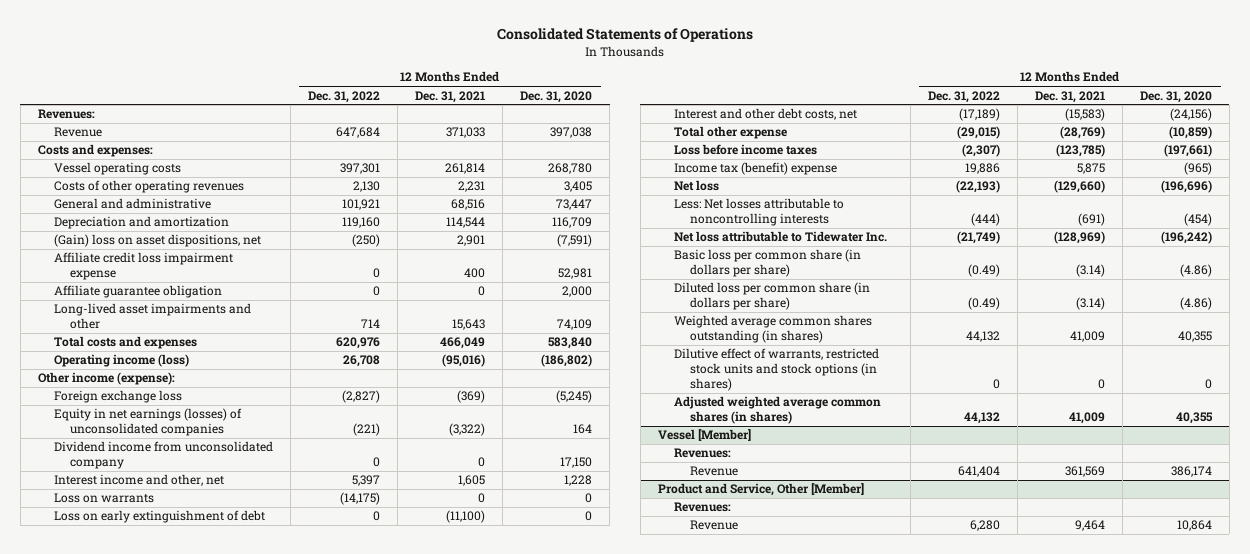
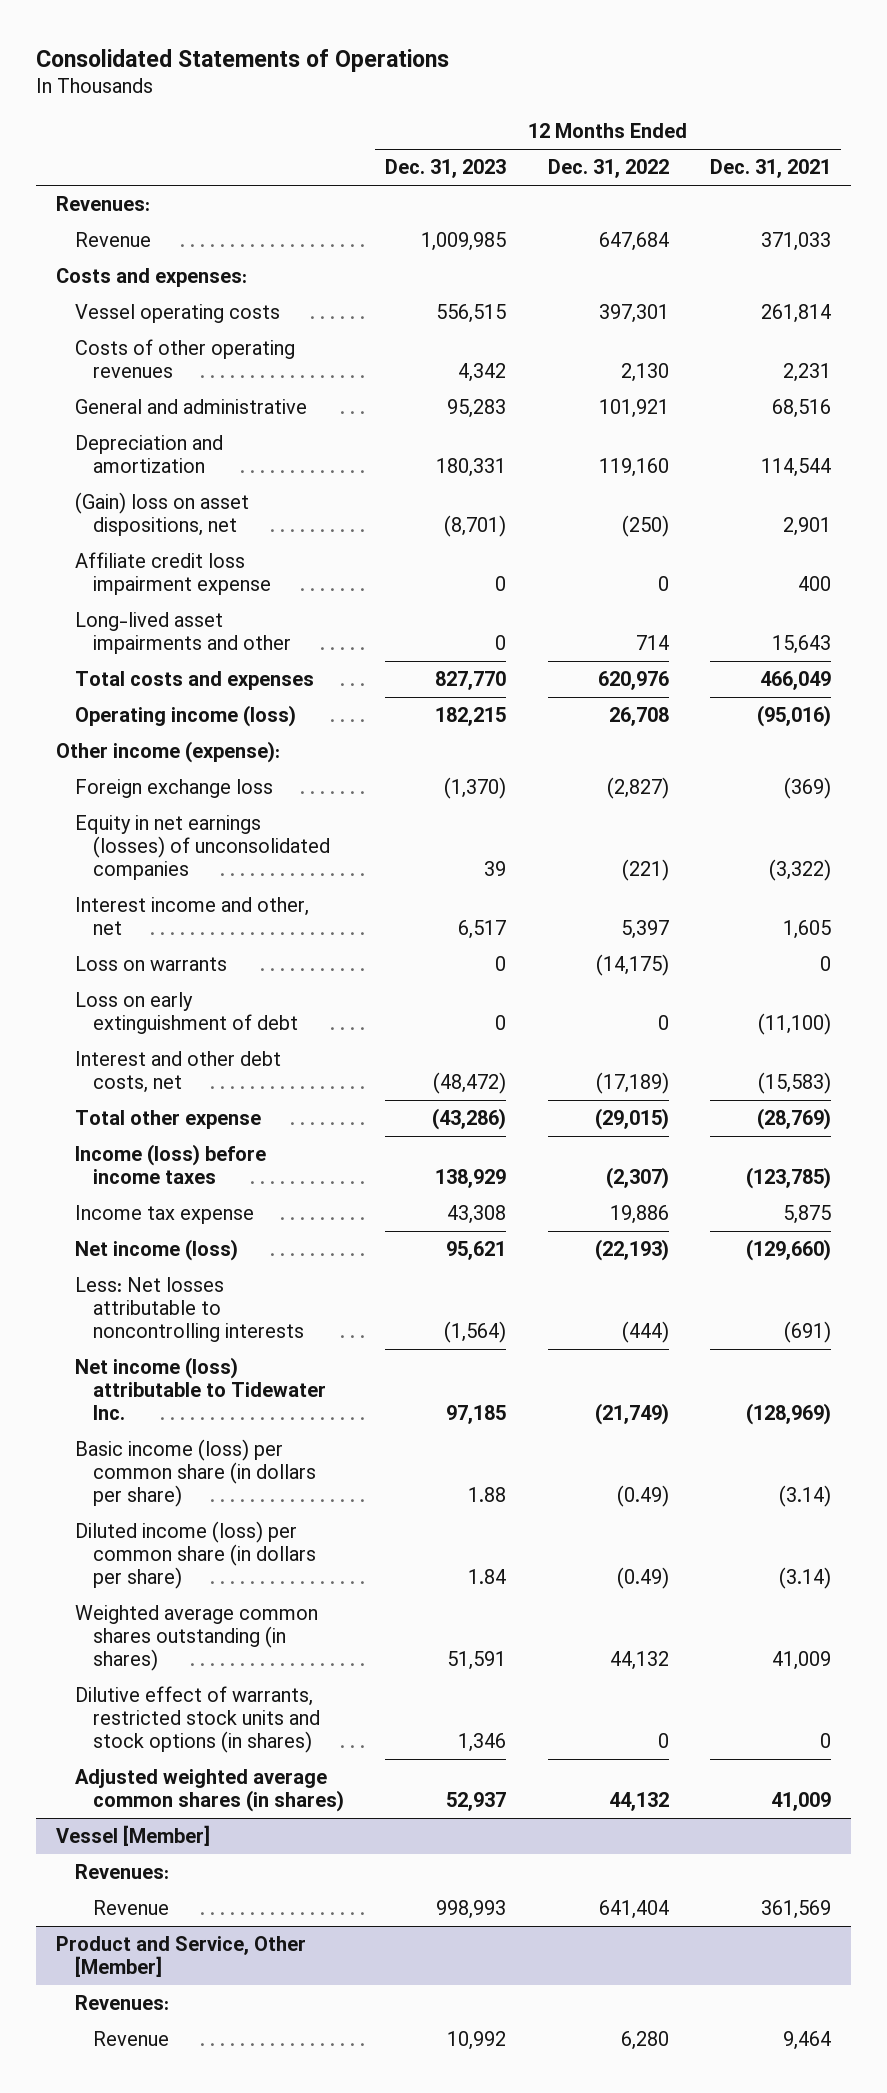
[520,90,593,103] Dec. 31, 2020 -> none
none -> [385,159,507,179] Dec. 31, 2023
[53,285,222,299] Affiliate guarantee obligation -> none
[53,441,273,470] Dividend income from unconsolidated company -> none
[673,144,817,156] Loss before income taxes -> [74,1144,266,1185] Income (loss) before income taxes
[673,162,837,176] Income tax (benefit) expense -> [74,1205,254,1225] Income tax expense
[673,180,719,192] Net loss -> [74,1239,238,1262] Net income (loss)
[673,231,887,243] Net loss attributable to Tidewater Inc. -> [74,1357,326,1421] Net income (loss) attributable to Tidewater Inc.
[673,249,861,278] Basic loss per common share (in dollars per share) -> [74,1439,316,1508] Basic income (loss) per common share (in dollars per share)
[673,282,870,311] Diluted loss per common share (in dollars per share) -> [74,1521,316,1590] Diluted income (loss) per common share (in dollars per share)

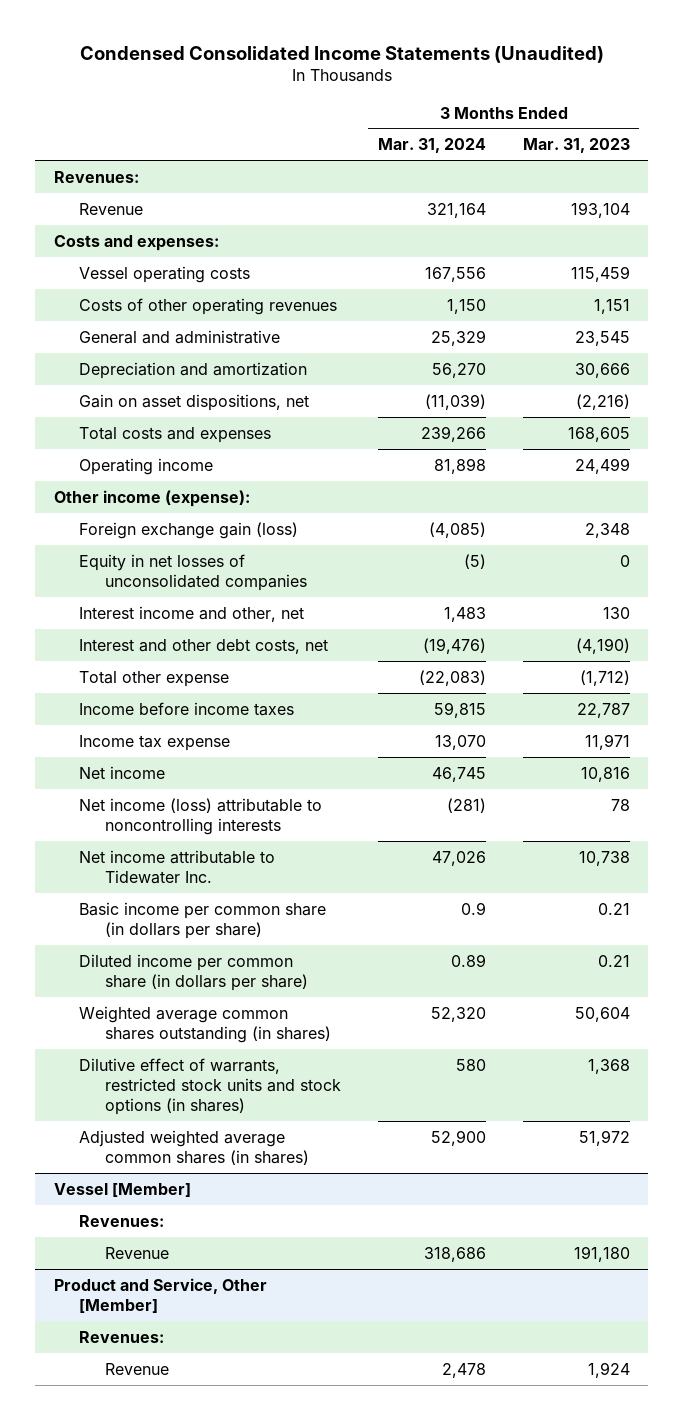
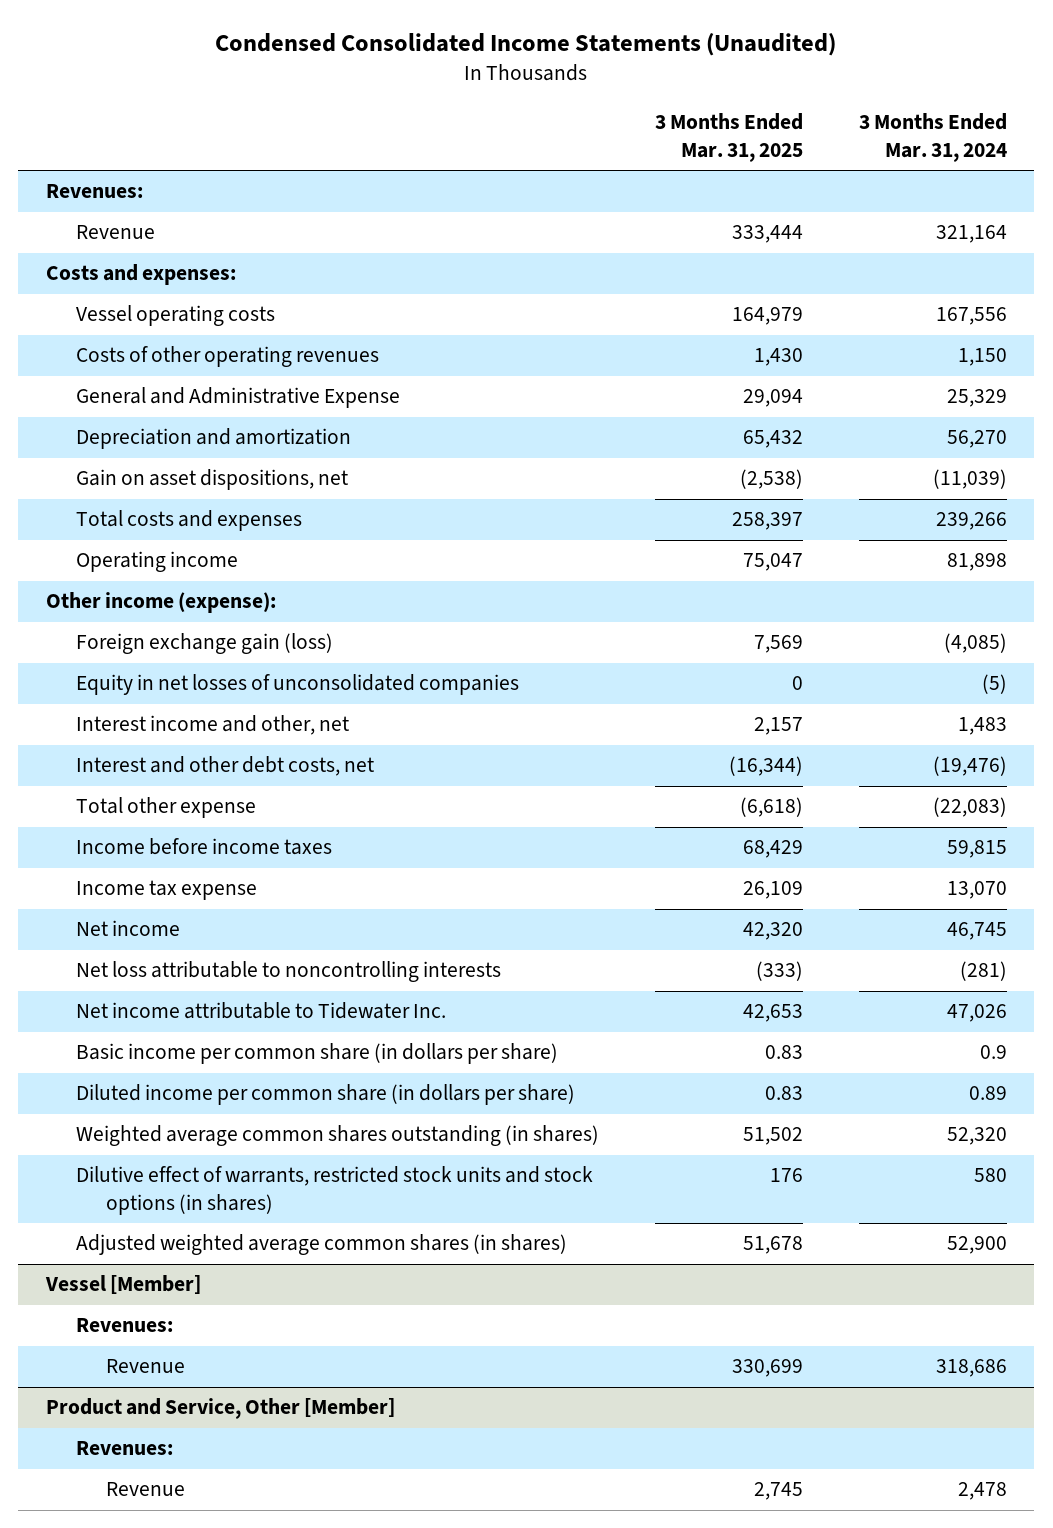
[522,138,630,154] Mar. 31, 2023 -> none
none -> [654,113,803,162] 3 Months Ended Mar. 31, 2025
[79,329,281,344] General and administrative -> [75,387,400,409] General and Administrative Expense
[79,797,323,835] Net income (loss) attributable to noncontrolling interests -> [75,961,501,983] Net loss attributable to noncontrolling interests

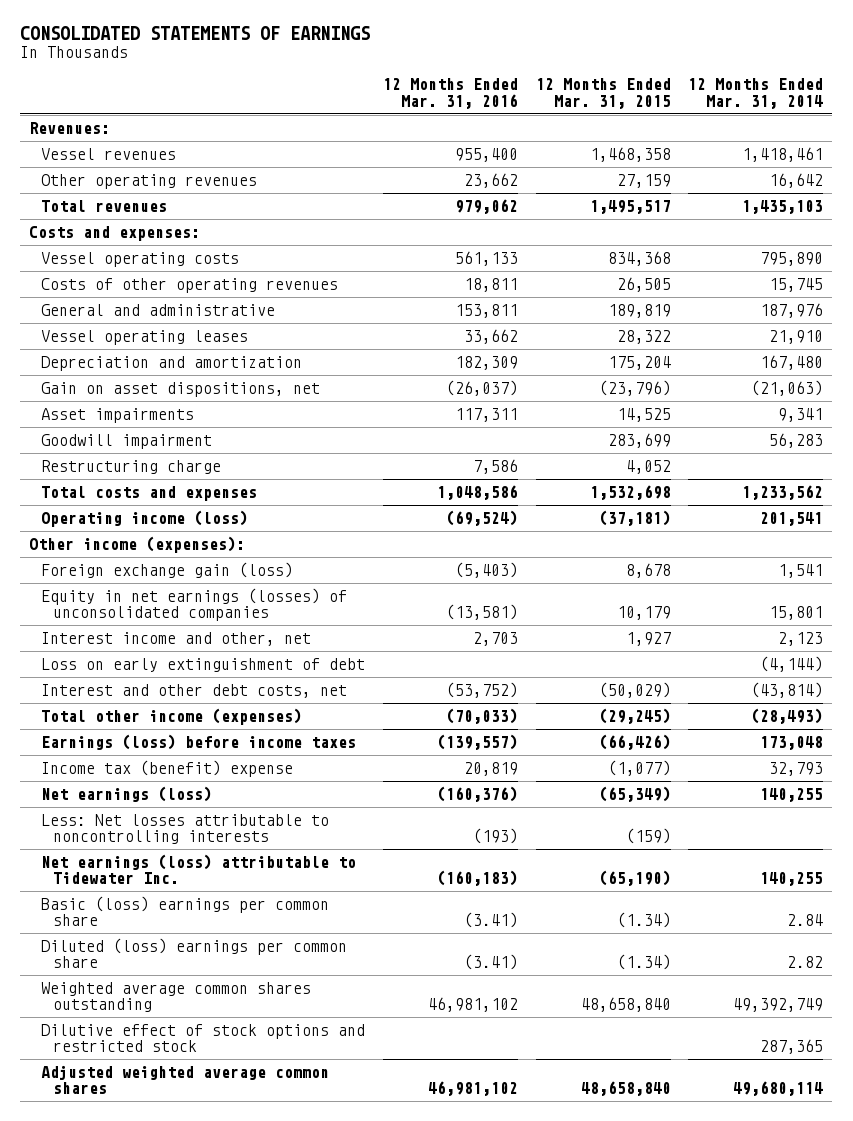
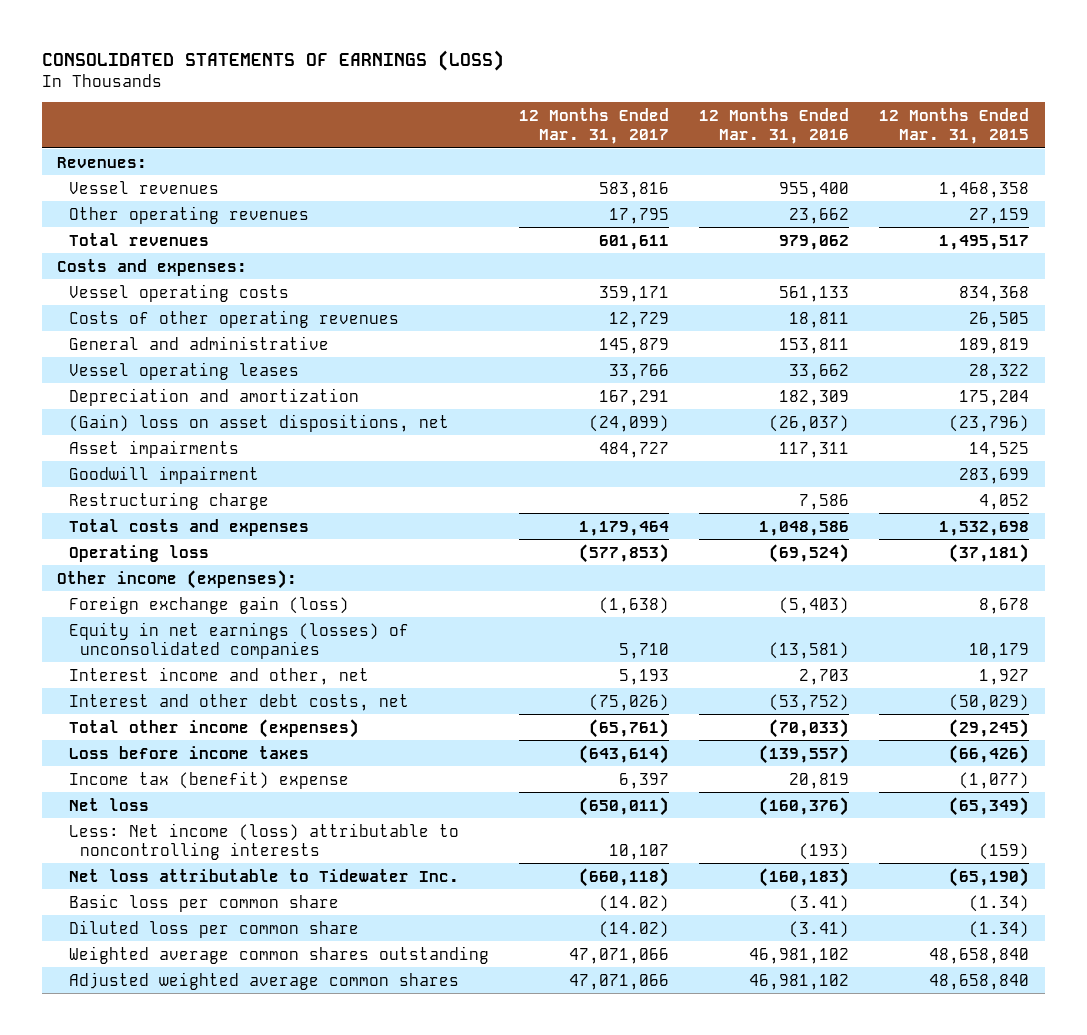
[20,26,371,41] CONSOLIDATED STATEMENTS OF EARNINGS -> [42,50,505,72] CONSOLIDATED STATEMENTS OF EARNINGS (LOSS)
[688,78,824,109] 12 Months Ended Mar. 31, 2014 -> none
none -> [518,107,669,144] 12 Months Ended Mar. 31, 2017
[40,381,320,397] Gain on asset dispositions, net -> [68,413,449,432] (Gain) loss on asset dispositions, net
[40,509,248,527] Operating income (loss) -> [68,544,209,562] Operating loss
[40,657,365,672] Loss on early extinguishment of debt -> none
[40,733,356,750] Earnings (loss) before income taxes -> [68,745,309,759] Loss before income taxes
[40,785,212,802] Net earnings (loss) -> [68,797,149,811] Net loss
[40,813,329,845] Less: Net losses attributable to noncontrolling interests -> [68,822,459,860] Less: Net income (loss) attributable to noncontrolling interests
[40,853,356,885] Net earnings (loss) attributable to Tidewater Inc. -> [68,868,459,882] Net loss attributable to Tidewater Inc.
[40,895,329,927] Basic (loss) earnings per common share -> [68,893,339,912] Basic loss per common share
[40,937,347,969] Diluted (loss) earnings per common share -> [68,919,359,938] Diluted loss per common share
[40,1023,365,1053] Dilutive effect of stock options and restricted stock -> none

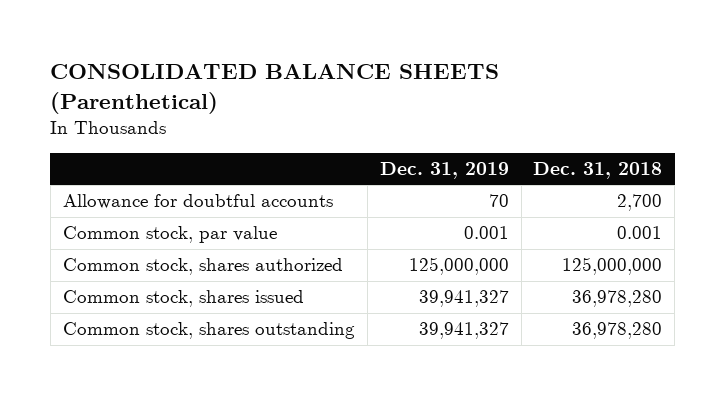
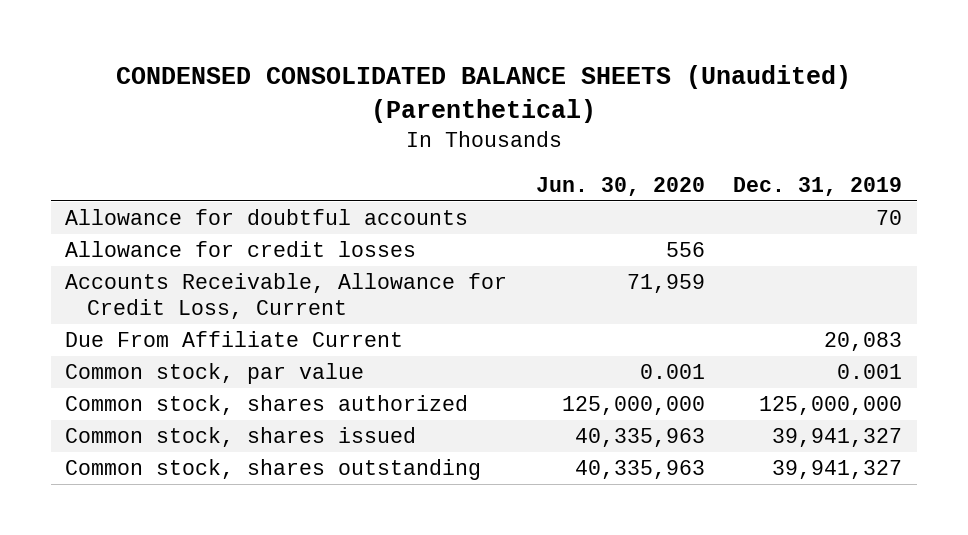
[50,64,500,114] CONSOLIDATED BALANCE SHEETS (Parenthetical) -> [115,65,851,124] CONDENSED CONSOLIDATED BALANCE SHEETS (Unaudited) (Parenthetical)
[533,161,663,179] Dec. 31, 2018 -> none
none -> [535,176,705,196] Jun. 30, 2020
none -> [65,241,417,258] Allowance for credit losses
none -> [65,273,508,319] Accounts Receivable, Allowance for Credit Loss, Current
none -> [65,331,404,348] Due From Affiliate Current

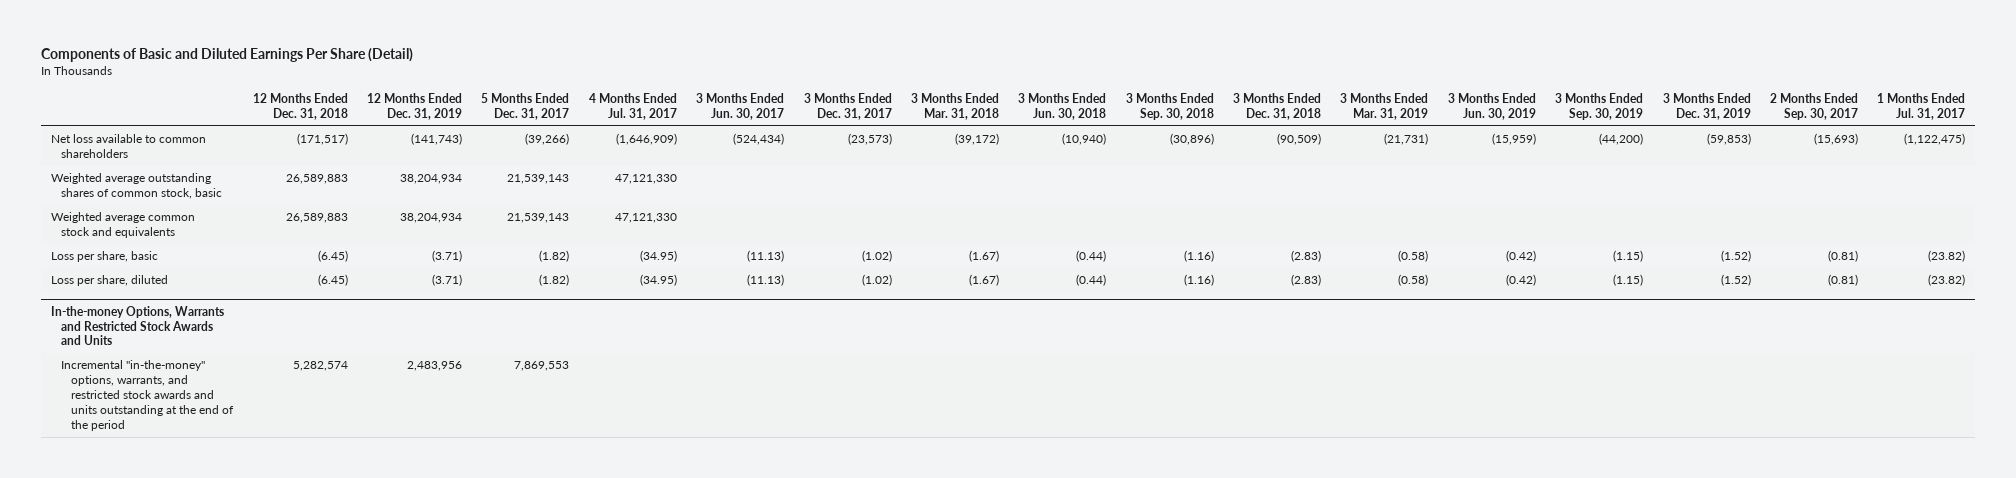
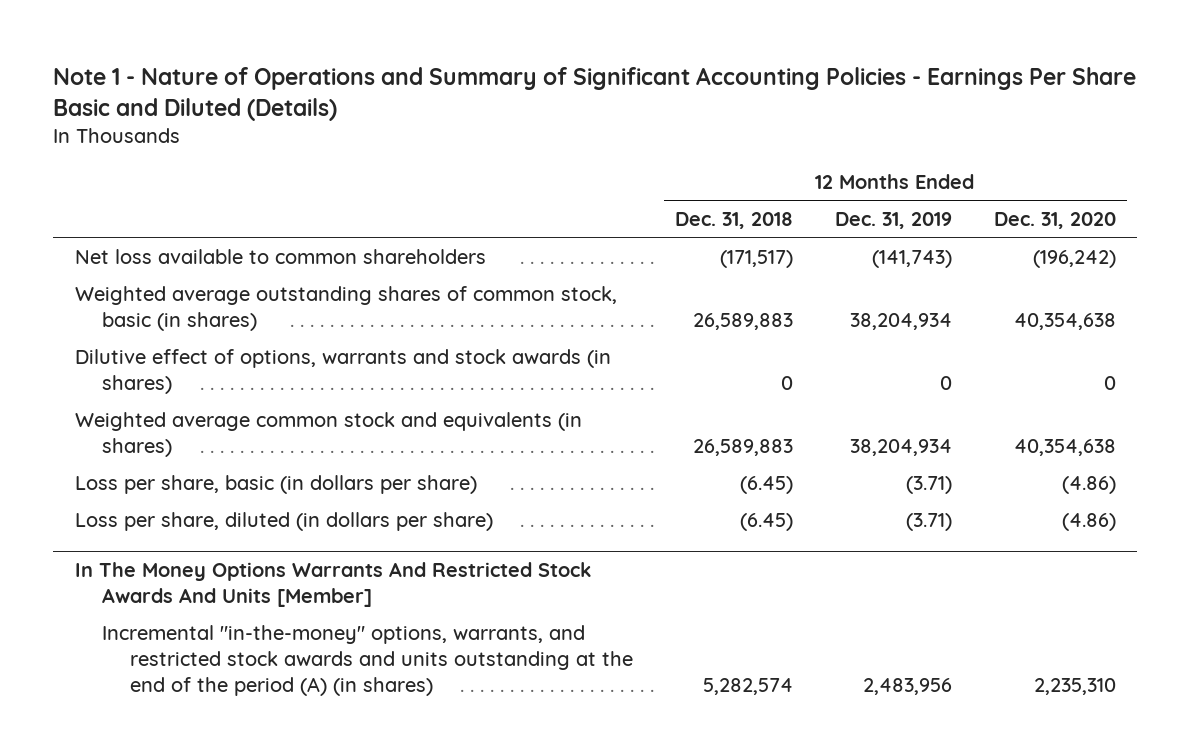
[40,48,413,63] Components of Basic and Diluted Earnings Per Share (Detail) -> [53,66,1137,122] Note 1 - Nature of Operations and Summary of Significant Accounting Policies - Earnings Per Share Basic and Diluted (Details)
[481,92,570,120] 5 Months Ended Dec. 31, 2017 -> none
[588,92,677,120] 4 Months Ended Jul. 31, 2017 -> none
[696,92,785,120] 3 Months Ended Jun. 30, 2017 -> none
[803,92,892,120] 3 Months Ended Dec. 31, 2017 -> none
[910,92,999,120] 3 Months Ended Mar. 31, 2018 -> none
[1018,92,1107,120] 3 Months Ended Jun. 30, 2018 -> none
[1125,92,1214,120] 3 Months Ended Sep. 30, 2018 -> none
[1233,92,1322,120] 3 Months Ended Dec. 31, 2018 -> none
[1340,92,1429,120] 3 Months Ended Mar. 31, 2019 -> none
[1447,92,1536,120] 3 Months Ended Jun. 30, 2019 -> none
[1555,92,1644,120] 3 Months Ended Sep. 30, 2019 -> none
[1662,92,1751,120] 3 Months Ended Dec. 31, 2019 -> none
[1769,92,1858,120] 2 Months Ended Sep. 30, 2017 -> none
[1877,92,1966,120] 1 Months Ended Jul. 31, 2017 -> none
none -> [994,212,1117,230] Dec. 31, 2020
[50,173,222,200] Weighted average outstanding shares of common stock, basic -> [74,285,617,331] Weighted average outstanding shares of common stock, basic (in shares)
none -> [74,348,611,394] Dilutive effect of options, warrants and stock awards (in shares)
[50,212,195,239] Weighted average common stock and equivalents -> [74,411,582,457] Weighted average common stock and equivalents (in shares)
[50,251,158,263] Loss per share, basic -> [74,474,477,494] Loss per share, basic (in dollars per share)
[50,275,168,287] Loss per share, diluted -> [74,511,493,531] Loss per share, diluted (in dollars per share)
[50,305,224,346] In-the-money Options, Warrants and Restricted Stock Awards and Units -> [74,561,591,607] In The Money Options Warrants And Restricted Stock Awards And Units [Member]
[60,360,235,431] Incremental "in-the-money" options, warrants, and restricted stock awards and units outstanding at the end of the period -> [102,624,633,696] Incremental "in-the-money" options, warrants, and restricted stock awards and units outstanding at the end of the period (A) (in shares)

